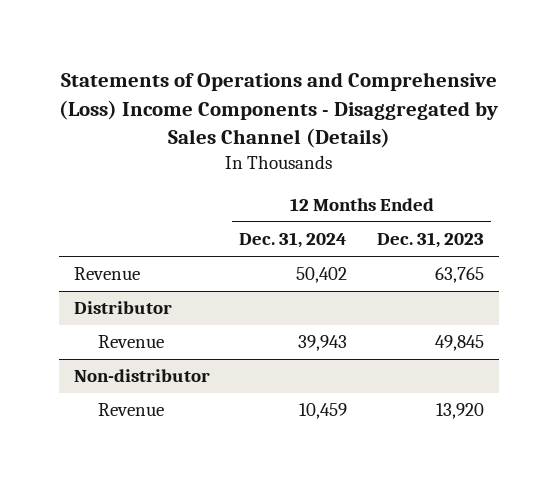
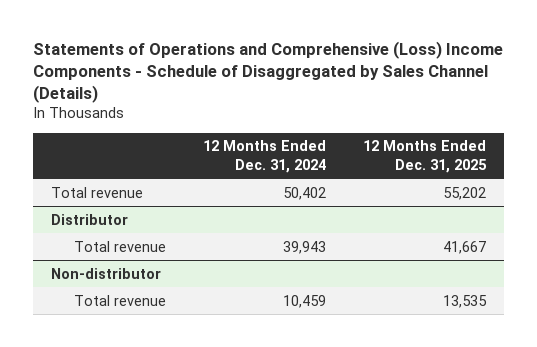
[58,72,498,149] Statements of Operations and Comprehensive (Loss) Income Components - Disaggregated by Sales Channel (Details) -> [32,40,503,104] Statements of Operations and Comprehensive (Loss) Income Components - Schedule of Disaggregated by Sales Channel (Details)
[377,232,485,249] Dec. 31, 2023 -> none
none -> [362,140,487,173] 12 Months Ended Dec. 31, 2025
[73,267,140,281] Revenue -> [51,186,144,198] Total revenue
[98,335,165,349] Revenue -> [73,240,166,252] Total revenue
[98,403,165,417] Revenue -> [73,294,166,306] Total revenue

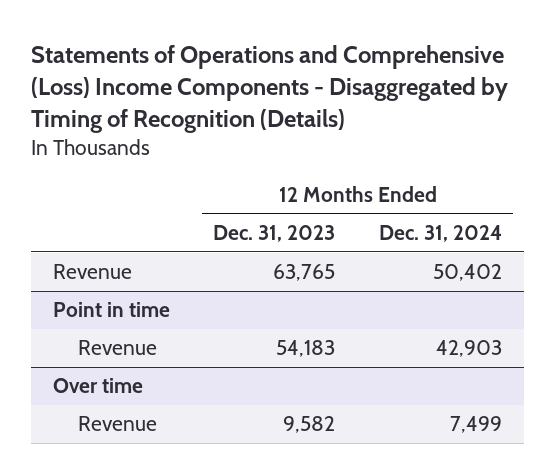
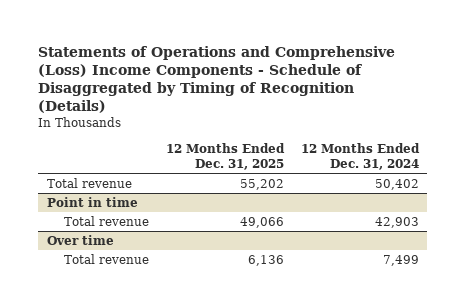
[30,44,508,134] Statements of Operations and Comprehensive (Loss) Income Components - Disaggregated by Timing of Recognition (Details) -> [38,45,396,114] Statements of Operations and Comprehensive (Loss) Income Components - Schedule of Disaggregated by Timing of Recognition (Details)
[213,225,336,243] Dec. 31, 2023 -> none
none -> [165,143,285,170] 12 Months Ended Dec. 31, 2025
[52,264,132,280] Revenue -> [46,178,132,189] Total revenue
[77,340,157,356] Revenue -> [63,216,149,227] Total revenue
[77,416,157,432] Revenue -> [63,254,149,265] Total revenue

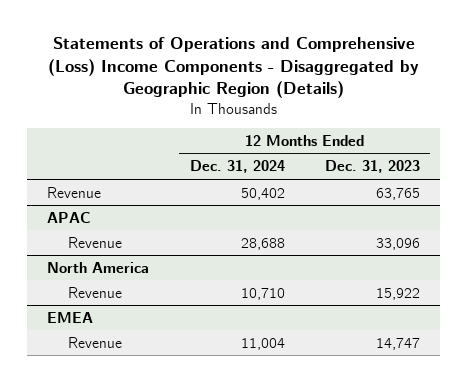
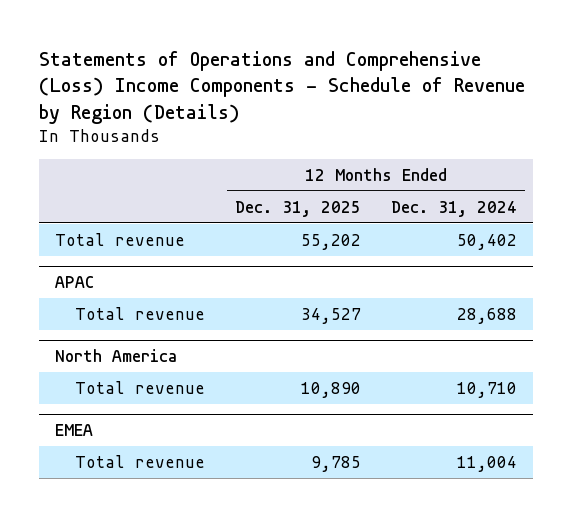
[47,37,419,99] Statements of Operations and Comprehensive (Loss) Income Components - Disaggregated by Geographic Region (Details) -> [39,50,526,124] Statements of Operations and Comprehensive (Loss) Income Components - Schedule of Revenue by Region (Details)
[325,160,421,174] Dec. 31, 2023 -> none
none -> [235,200,362,217] Dec. 31, 2025
[47,186,102,198] Revenue -> [54,232,185,246] Total revenue
[67,236,122,248] Revenue -> [74,306,205,320] Total revenue
[67,286,122,298] Revenue -> [74,380,205,394] Total revenue
[67,336,122,348] Revenue -> [74,454,205,468] Total revenue

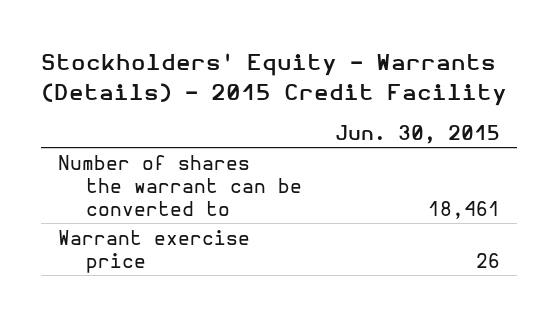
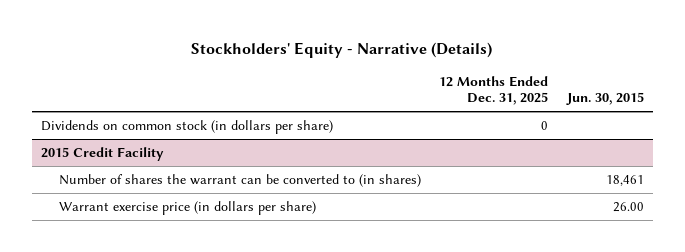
[41,53,508,106] Stockholders' Equity - Warrants (Details) - 2015 Credit Facility -> [191,41,493,58] Stockholders' Equity - Narrative (Details)
none -> [439,75,549,106] 12 Months Ended Dec. 31, 2025
none -> [41,120,334,135] Dividends on common stock (in dollars per share)
none -> [41,147,165,162] 2015 Credit Facility
[57,154,302,217] Number of shares the warrant can be converted to -> [59,174,422,188] Number of shares the warrant can be converted to (in shares)
[57,229,250,273] Warrant exercise price -> [59,201,317,216] Warrant exercise price (in dollars per share)
[476,252,501,268] 26 -> [612,202,644,213] 26.00

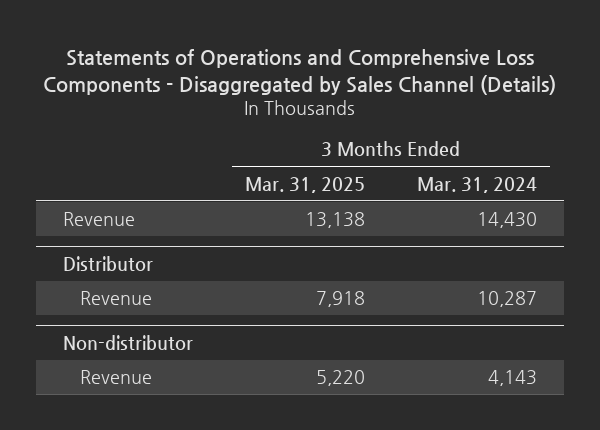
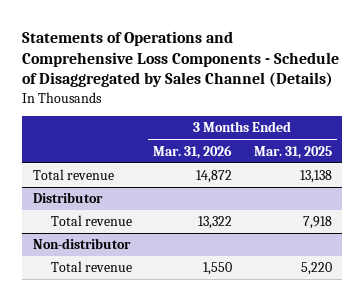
[42,48,556,95] Statements of Operations and Comprehensive Loss Components - Disaggregated by Sales Channel (Details) -> [21,30,339,88] Statements of Operations and Comprehensive Loss Components - Schedule of Disaggregated by Sales Channel (Details)
[417,176,538,193] Mar. 31, 2024 -> none
none -> [153,144,233,159] Mar. 31, 2026
[62,212,135,227] Revenue -> [32,169,114,181] Total revenue
[79,291,152,306] Revenue -> [50,215,132,227] Total revenue
[79,370,152,385] Revenue -> [50,261,132,273] Total revenue

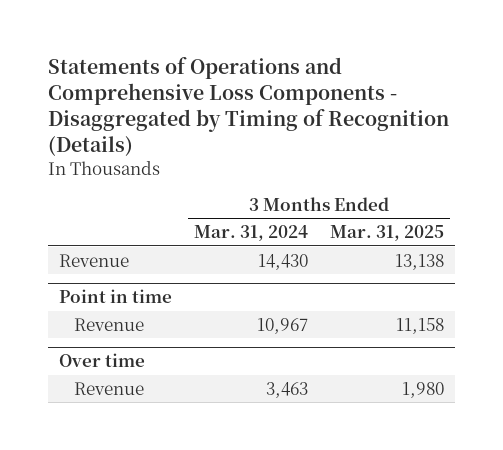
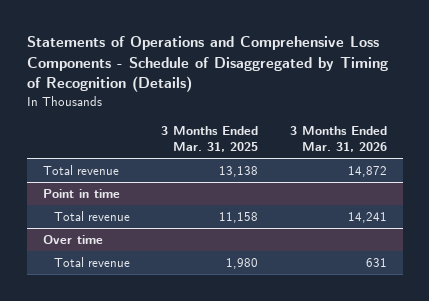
[47,56,449,156] Statements of Operations and Comprehensive Loss Components - Disaggregated by Timing of Recognition (Details) -> [26,36,388,93] Statements of Operations and Comprehensive Loss Components - Schedule of Disaggregated by Timing of Recognition (Details)
[193,225,308,242] Mar. 31, 2024 -> none
none -> [289,126,387,153] 3 Months Ended Mar. 31, 2026
[58,253,129,267] Revenue -> [42,165,119,176] Total revenue
[74,317,145,331] Revenue -> [53,211,130,222] Total revenue
[74,381,145,395] Revenue -> [53,257,130,268] Total revenue

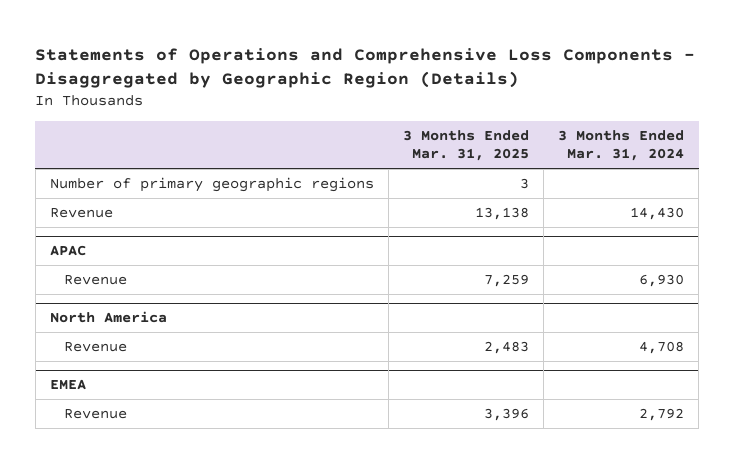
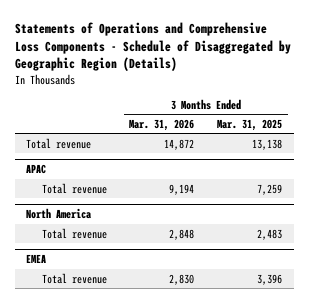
[35,47,696,89] Statements of Operations and Comprehensive Loss Components - Disaggregated by Geographic Region (Details) -> [14,21,291,72] Statements of Operations and Comprehensive Loss Components - Schedule of Disaggregated by Geographic Region (Details)
[557,130,684,162] 3 Months Ended Mar. 31, 2024 -> none
none -> [129,118,195,131] Mar. 31, 2026
[49,176,374,192] Number of primary geographic regions -> none
[49,207,113,218] Revenue -> [26,137,92,149] Total revenue
[64,274,128,285] Revenue -> [41,182,107,194] Total revenue
[64,341,128,352] Revenue -> [41,227,107,239] Total revenue
[64,408,128,419] Revenue -> [41,272,107,284] Total revenue

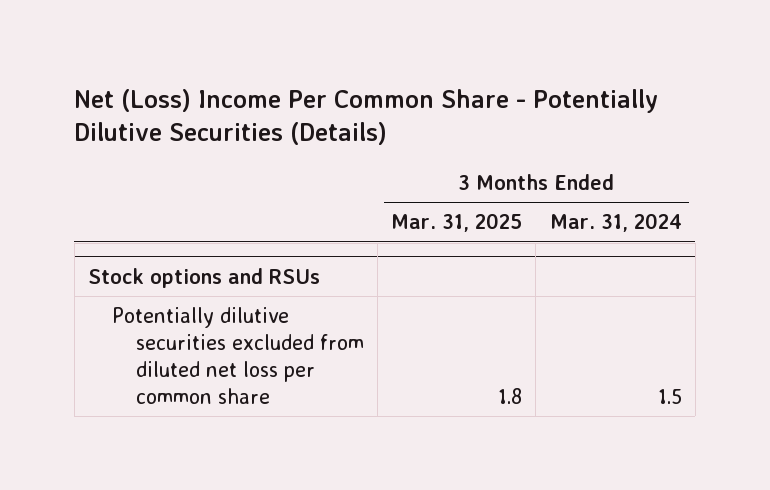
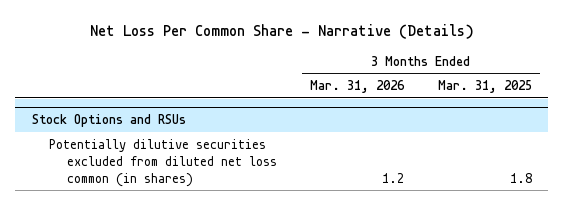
[74,88,659,146] Net (Loss) Income Per Common Share - Potentially Dilutive Securities (Details) -> [89,23,474,39] Net Loss Per Common Share - Narrative (Details)
[549,213,682,233] Mar. 31, 2024 -> none
none -> [310,79,406,93] Mar. 31, 2026
[87,267,320,288] Stock options and RSUs -> [32,114,187,128] Stock Options and RSUs
[111,307,364,404] Potentially dilutive securities excluded from diluted net loss per common share -> [49,138,277,187] Potentially dilutive securities excluded from diluted net loss common (in shares)

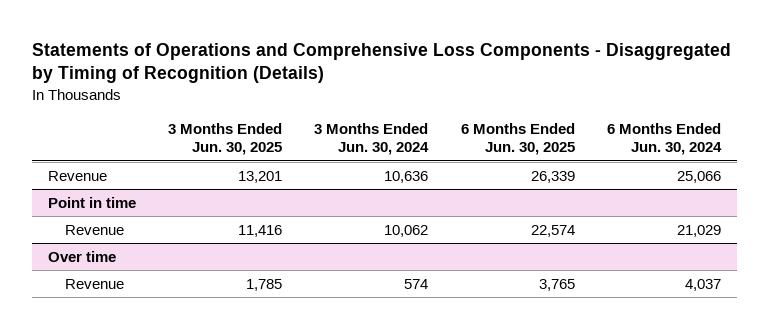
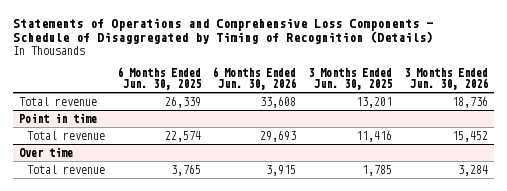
[32,42,732,84] Statements of Operations and Comprehensive Loss Components - Disaggregated by Timing of Recognition (Details) -> [13,17,434,45] Statements of Operations and Comprehensive Loss Components - Schedule of Disaggregated by Timing of Recognition (Details)
[314,122,430,156] 3 Months Ended Jun. 30, 2024 -> none
[606,122,722,156] 6 Months Ended Jun. 30, 2024 -> none
none -> [212,66,297,90] 6 Months Ended Jun. 30, 2026
none -> [403,67,488,90] 3 Months Ended Jun. 30, 2026
[48,170,108,181] Revenue -> [19,96,98,106] Total revenue
[64,224,124,235] Revenue -> [27,130,106,140] Total revenue
[64,278,124,289] Revenue -> [27,164,106,174] Total revenue

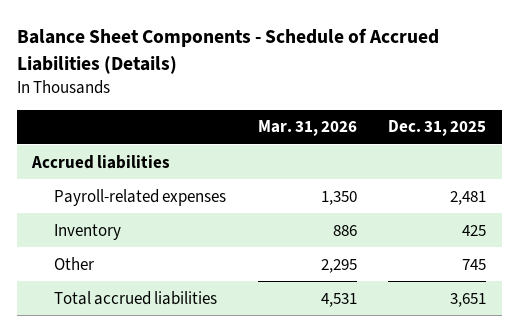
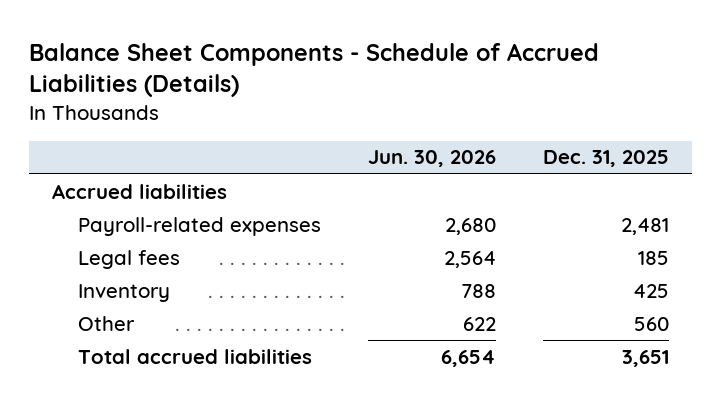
[257,120,357,137] Mar. 31, 2026 -> none
none -> [368,150,497,168] Jun. 30, 2026
none -> [78,249,181,269] Legal fees
[462,258,487,270] 745 -> [633,316,669,331] 560

